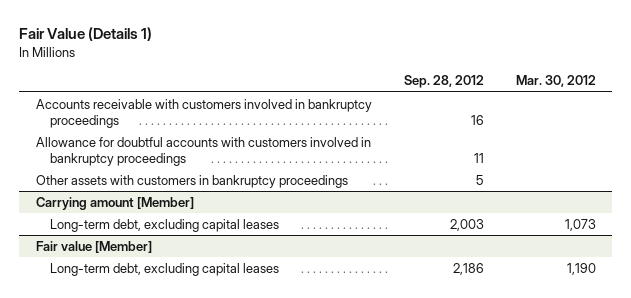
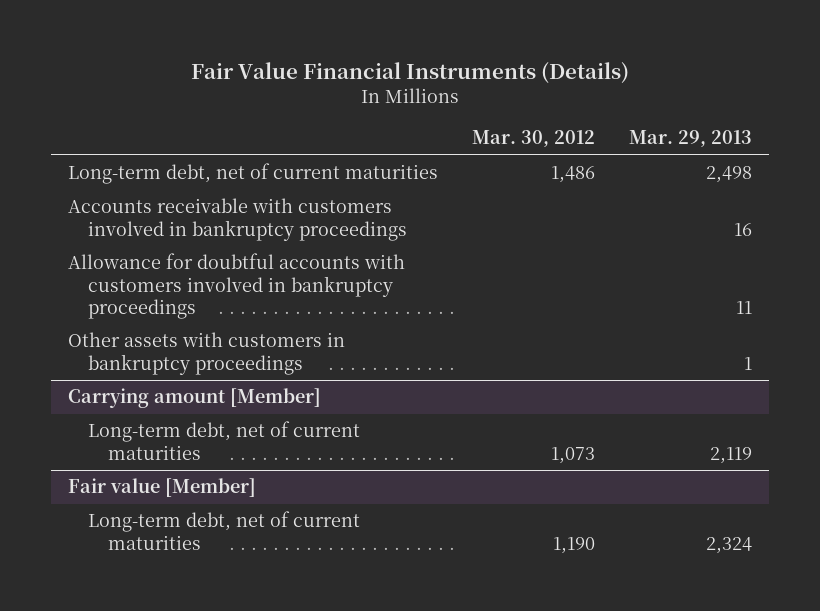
[19,27,153,42] Fair Value (Details 1) -> [190,61,629,84] Fair Value Financial Instruments (Details)
[403,75,484,89] Sep. 28, 2012 -> none
none -> [628,130,752,148] Mar. 29, 2013
none -> [68,163,439,185] Long-term debt, net of current maturities
[49,218,279,232] Long-term debt, excluding capital leases -> [87,421,360,460] Long-term debt, net of current maturities
[49,262,279,276] Long-term debt, excluding capital leases -> [87,511,360,550] Long-term debt, net of current maturities

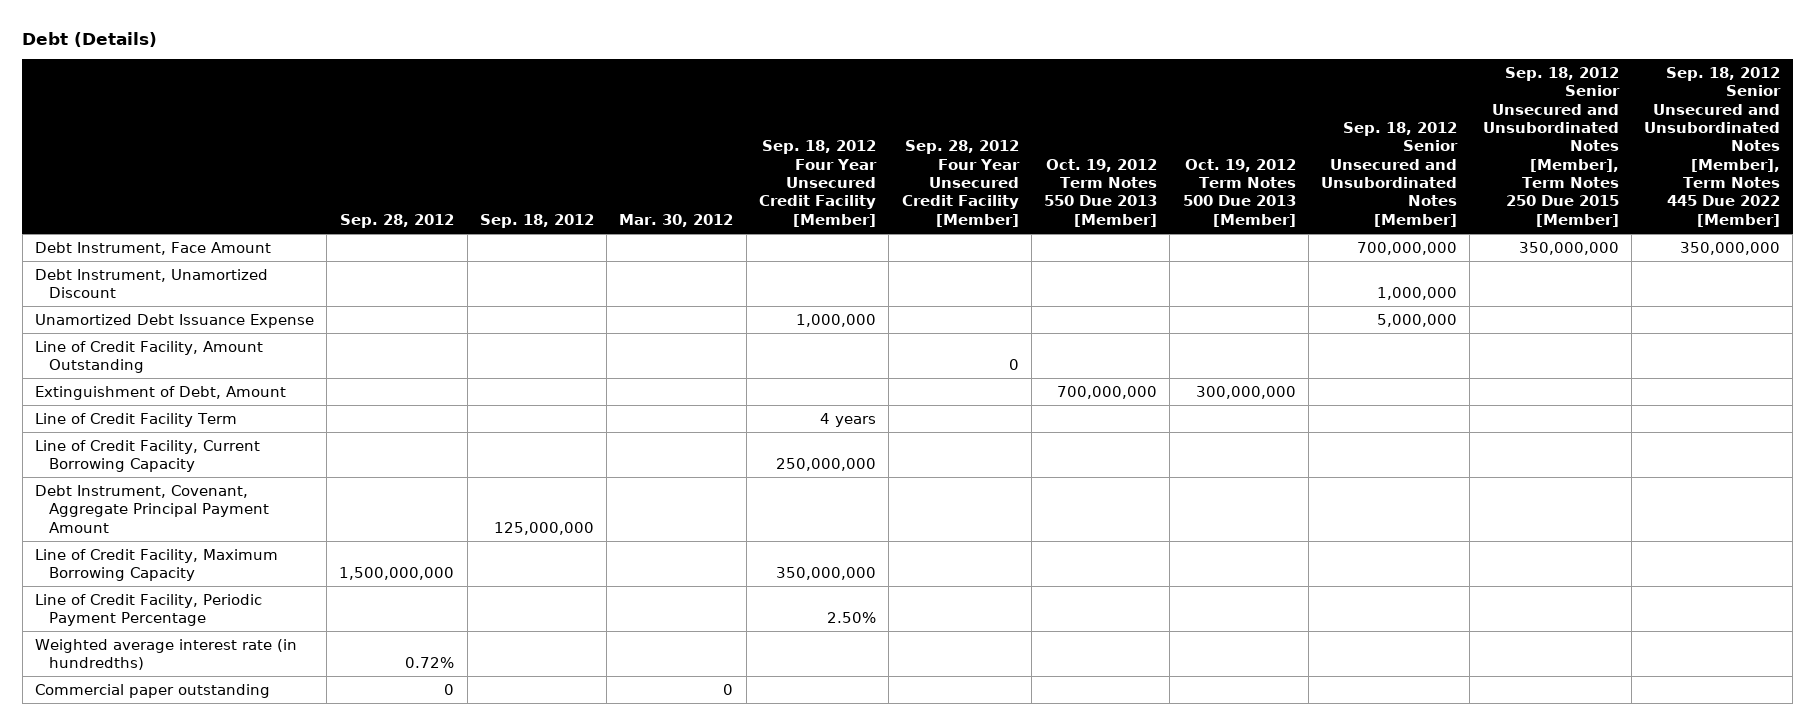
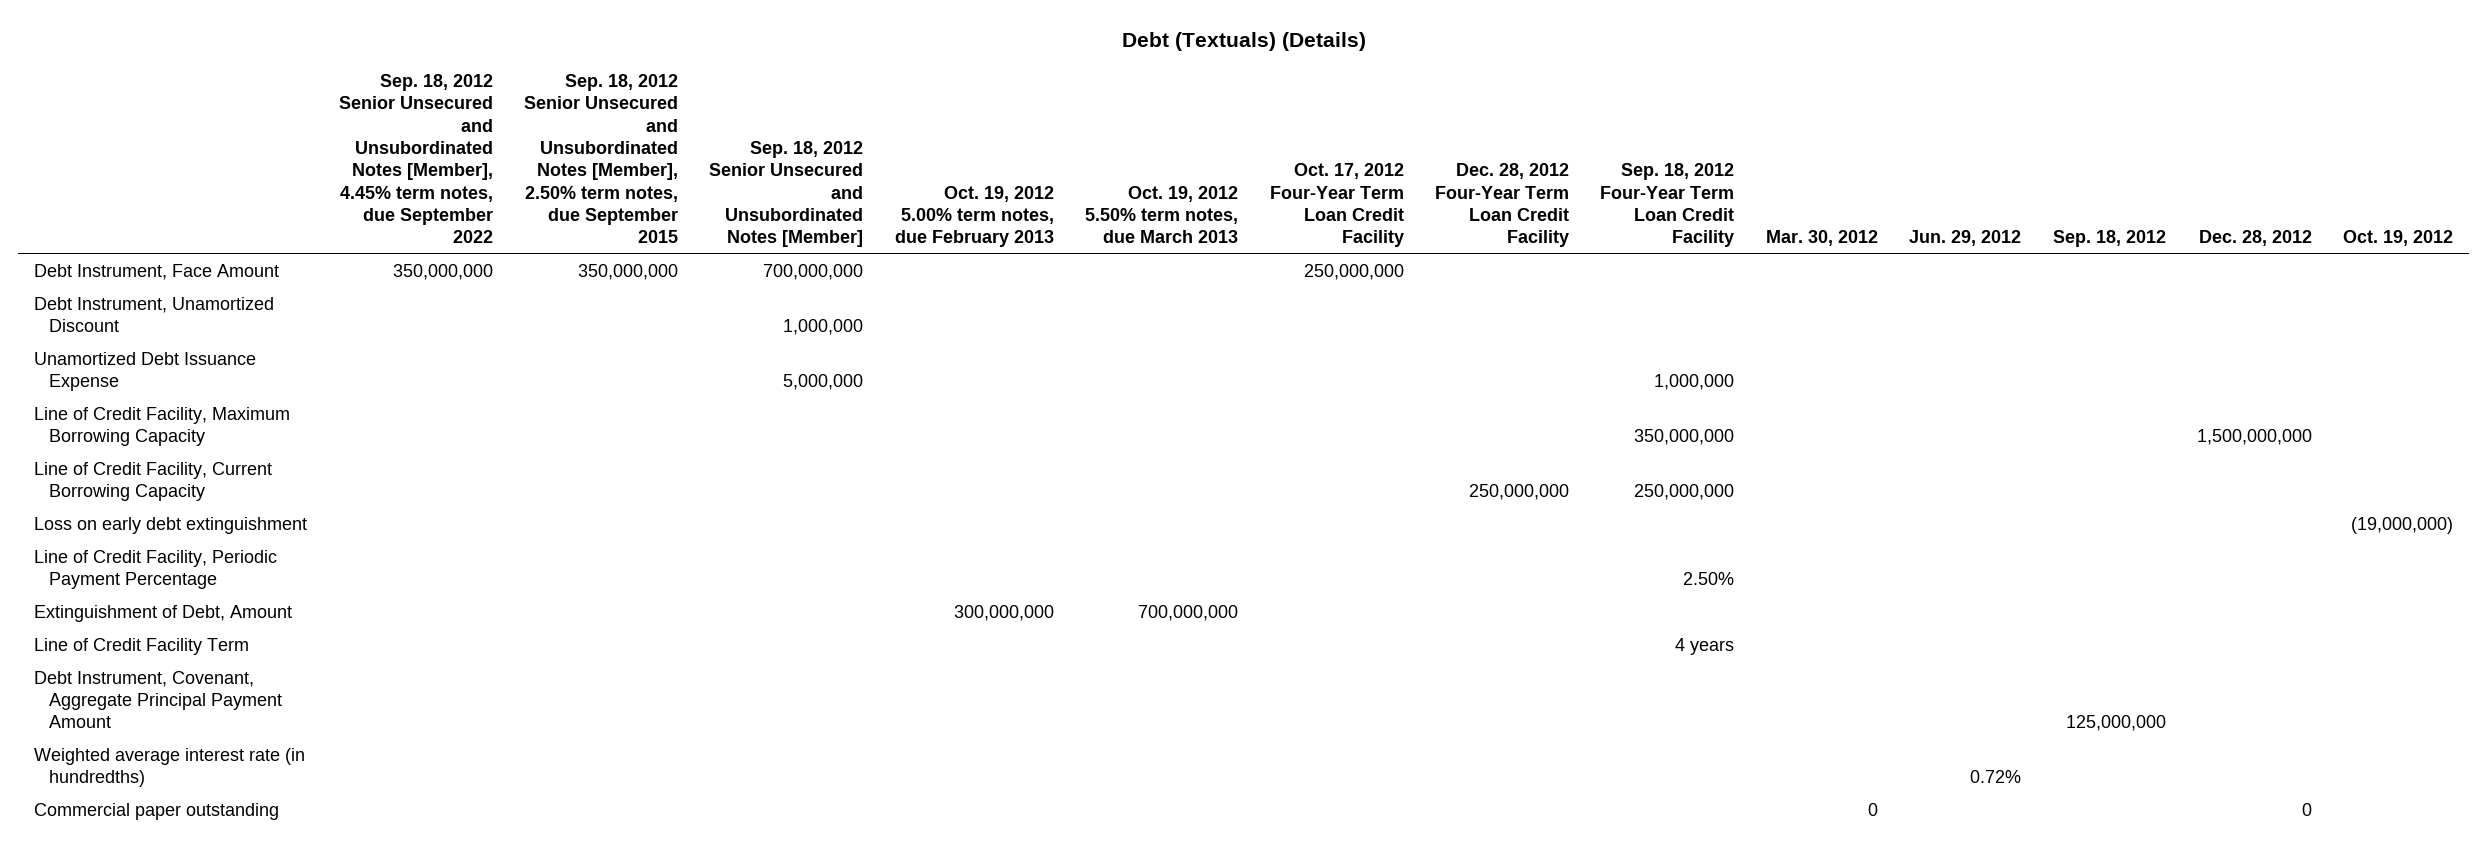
[22,31,158,47] Debt (Details) -> [1121,31,1366,51] Debt (Textuals) (Details)
[340,213,455,228] Sep. 28, 2012 -> none
[759,140,878,227] Sep. 18, 2012 Four Year Unsecured Credit Facility [Member] -> none
[901,140,1020,227] Sep. 28, 2012 Four Year Unsecured Credit Facility [Member] -> none
[1044,158,1158,227] Oct. 19, 2012 Term Notes 550 Due 2013 [Member] -> none
[1182,158,1296,227] Oct. 19, 2012 Term Notes 500 Due 2013 [Member] -> none
[1482,66,1620,227] Sep. 18, 2012 Senior Unsecured and Unsubordinated Notes [Member], Term Notes 250 Due 2015 [Member] -> none
[1644,66,1782,227] Sep. 18, 2012 Senior Unsecured and Unsubordinated Notes [Member], Term Notes 445 Due 2022 [Member] -> none
none -> [338,74,493,244] Sep. 18, 2012 Senior Unsecured and Unsubordinated Notes [Member], 4.45% term notes, due September 2022
none -> [523,74,678,244] Sep. 18, 2012 Senior Unsecured and Unsubordinated Notes [Member], 2.50% term notes, due September 2015
none -> [894,185,1054,248] Oct. 19, 2012 5.00% term notes, due February 2013
none -> [1085,185,1239,244] Oct. 19, 2012 5.50% term notes, due March 2013
none -> [1269,163,1404,248] Oct. 17, 2012 Four-Year Term Loan Credit Facility
none -> [1434,163,1569,248] Dec. 28, 2012 Four-Year Term Loan Credit Facility
none -> [1600,163,1735,248] Sep. 18, 2012 Four-Year Term Loan Credit Facility
none -> [1909,230,2022,247] Jun. 29, 2012
none -> [2198,230,2312,247] Dec. 28, 2012
none -> [2343,230,2454,247] Oct. 19, 2012
[34,340,263,374] Line of Credit Facility, Amount Outstanding -> none
[34,548,278,582] Line of Credit Facility, Maximum Borrowing Capacity -> [34,406,291,446] Line of Credit Facility, Maximum Borrowing Capacity
[34,439,260,473] Line of Credit Facility, Current Borrowing Capacity -> [34,461,273,501] Line of Credit Facility, Current Borrowing Capacity
none -> [34,516,308,534] Loss on early debt extinguishment
[34,593,262,627] Line of Credit Facility, Periodic Payment Percentage -> [34,549,278,589] Line of Credit Facility, Periodic Payment Percentage

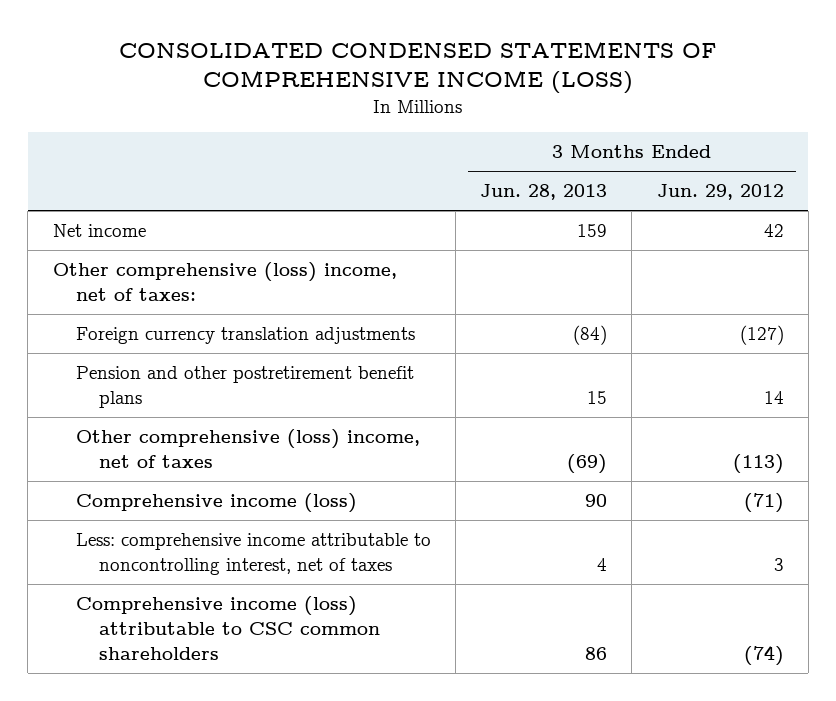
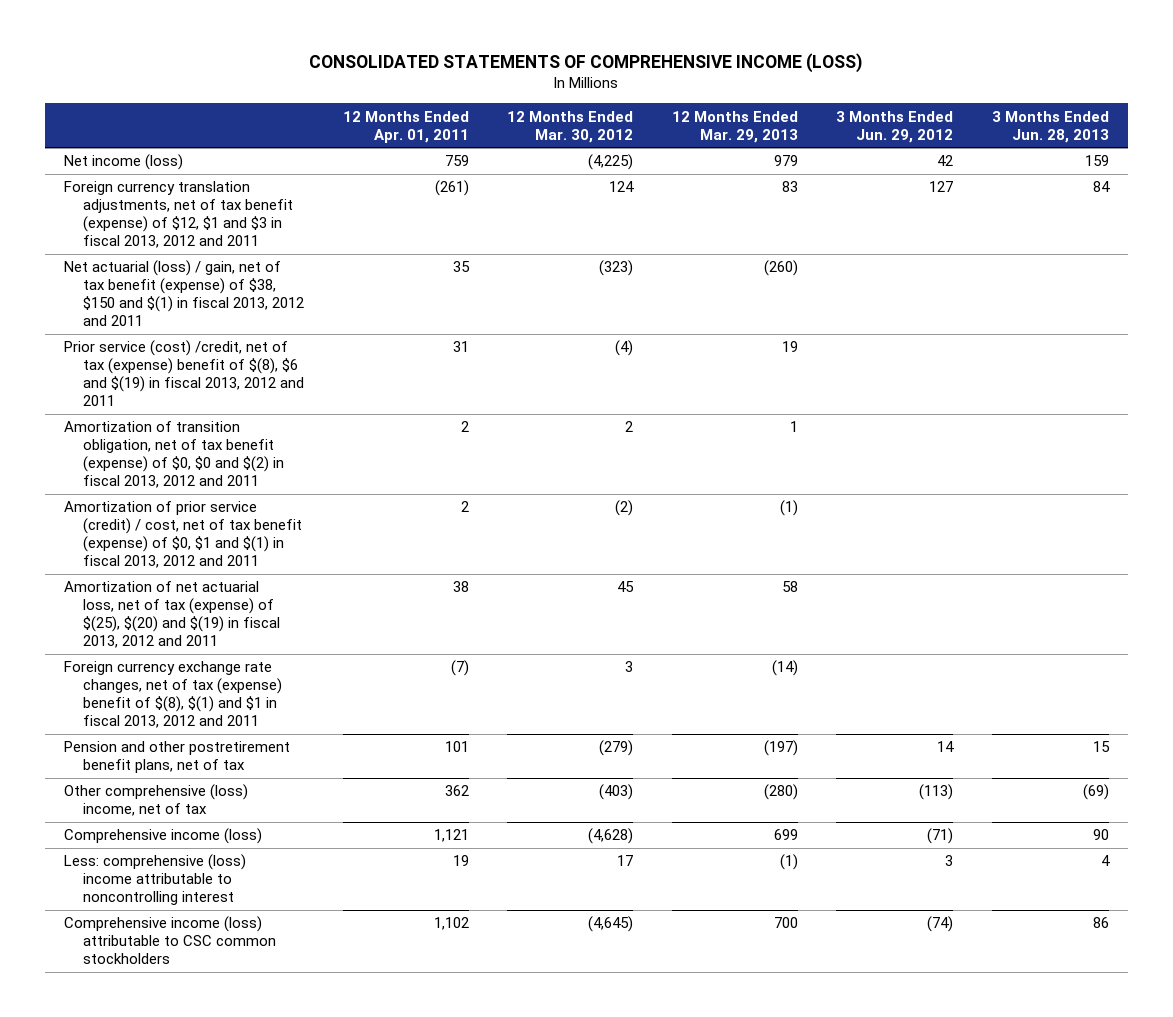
[119,40,717,95] CONSOLIDATED CONDENSED STATEMENTS OF COMPREHENSIVE INCOME (LOSS) -> [309,53,863,74] CONSOLIDATED STATEMENTS OF COMPREHENSIVE INCOME (LOSS)
none -> [342,110,469,143] 12 Months Ended Apr. 01, 2011
none -> [507,110,634,143] 12 Months Ended Mar. 30, 2012
none -> [671,110,798,143] 12 Months Ended Mar. 29, 2013
[52,262,397,301] Other comprehensive (loss) income, net of taxes: -> none
[52,224,146,238] Net income -> [64,154,184,171] Net income (loss)
[75,327,415,345] Foreign currency translation adjustments -> [64,181,294,248] Foreign currency translation adjustments, net of tax benefit (expense) of $12, $1 and $3 in fiscal 2013, 2012 and 2011
[573,325,608,346] (84) -> [1092,181,1110,193] 84
[739,325,784,346] (127) -> [929,181,954,193] 127
none -> [64,260,305,326] Net actuarial (loss) / gain, net of tax benefit (expense) of $38, $150 and $(1) in fiscal 2013, 2012 and 2011
none -> [64,340,305,406] Prior service (cost) /credit, net of tax (expense) benefit of $(8), $6 and $(19) in fiscal 2013, 2012 and 2011
none -> [64,421,285,488] Amortization of transition obligation, net of tax benefit (expense) of $0, $0 and $(2) in fiscal 2013, 2012 and 2011
none -> [64,501,303,568] Amortization of prior service (credit) / cost, net of tax benefit (expense) of $0, $1 and $(1) in fiscal 2013, 2012 and 2011
none -> [64,581,281,648] Amortization of net actuarial loss, net of tax (expense) of $(25), $(20) and $(19) in fiscal 2013, 2012 and 2011
none -> [64,661,283,728] Foreign currency exchange rate changes, net of tax (expense) benefit of $(8), $(1) and $1 in fiscal 2013, 2012 and 2011
[75,366,414,408] Pension and other postretirement benefit plans -> [64,741,291,774] Pension and other postretirement benefit plans, net of tax
[75,429,420,468] Other comprehensive (loss) income, net of taxes -> [64,784,249,817] Other comprehensive (loss) income, net of tax
[75,533,431,575] Less: comprehensive income attributable to noncontrolling interest, net of taxes -> [64,854,247,906] Less: comprehensive (loss) income attributable to noncontrolling interest
[75,596,381,660] Comprehensive income (loss) attributable to CSC common shareholders -> [64,916,277,965] Comprehensive income (loss) attributable to CSC common stockholders

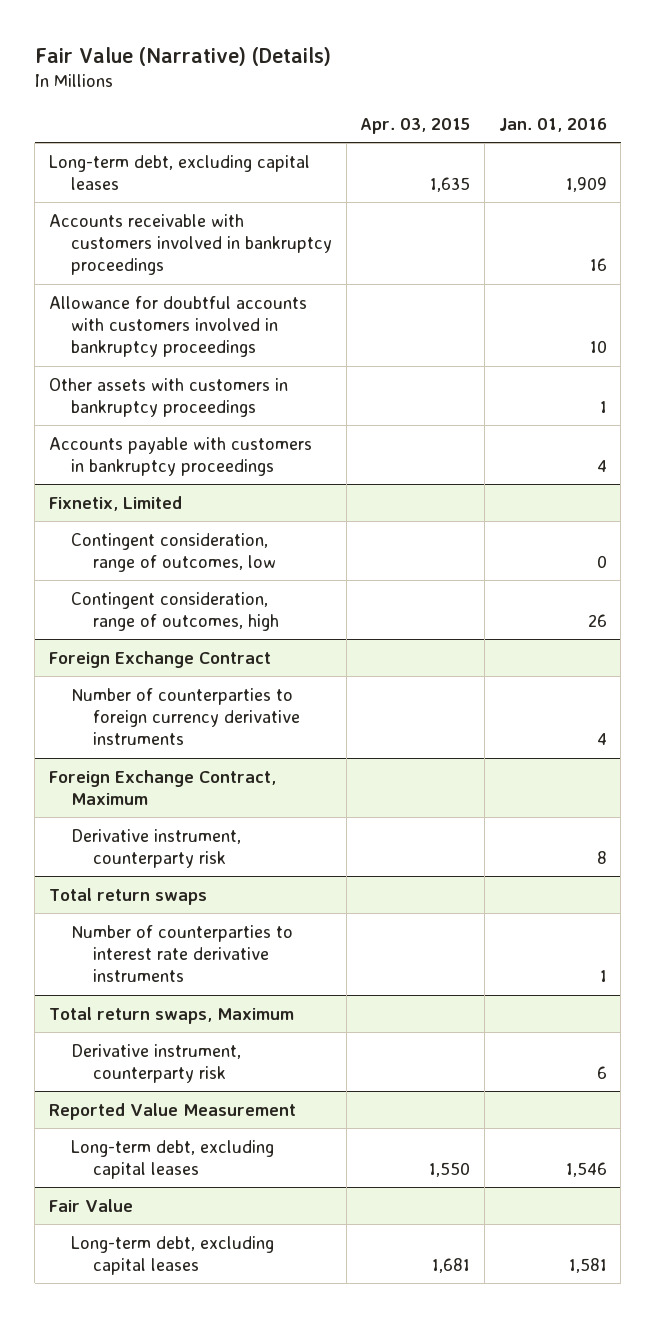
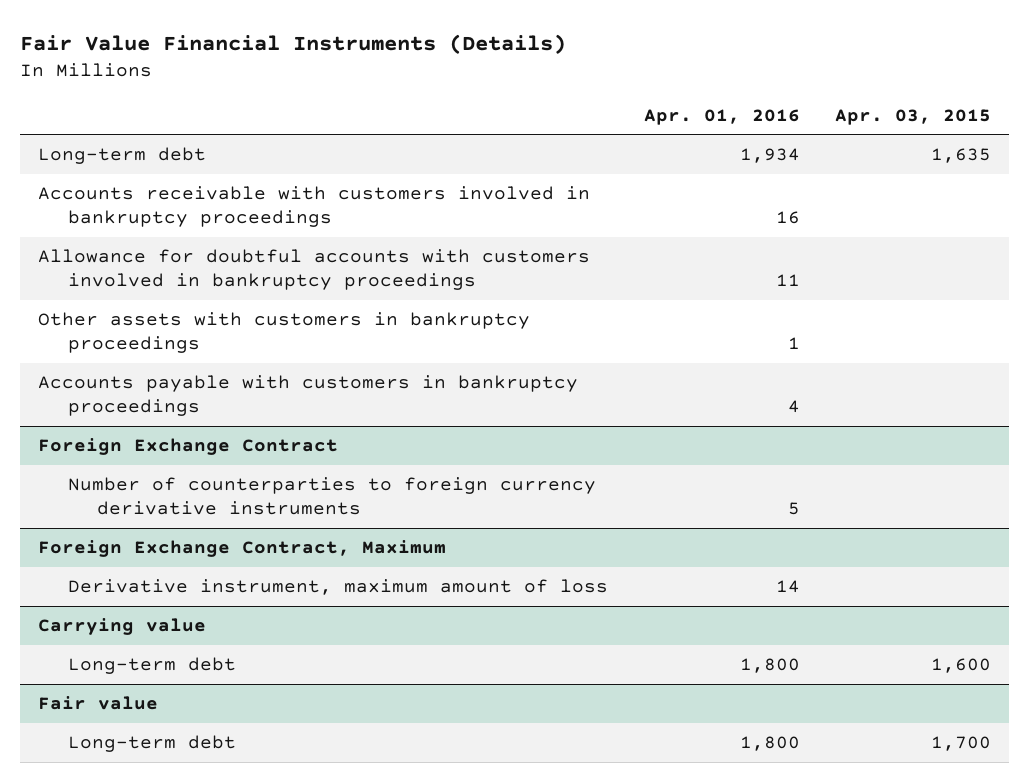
[34,46,331,66] Fair Value (Narrative) (Details) -> [19,34,566,55] Fair Value Financial Instruments (Details)
[498,118,607,133] Jan. 01, 2016 -> none
none -> [643,108,800,125] Apr. 01, 2016
[48,154,310,190] Long-term debt, excluding capital leases -> [37,147,206,165] Long-term debt
[48,495,182,511] Fixnetix, Limited -> none
[71,532,277,572] Contingent consideration, range of outcomes, low -> none
[71,591,280,631] Contingent consideration, range of outcomes, high -> none
[48,887,207,905] Total return swaps -> none
[71,924,294,983] Number of counterparties to interest rate derivative instruments -> none
[48,1006,294,1024] Total return swaps, Maximum -> none
[71,1043,242,1083] Derivative instrument, counterparty risk -> none
[71,828,242,868] Derivative instrument, counterparty risk -> [67,579,608,596] Derivative instrument, maximum amount of loss
[48,1102,296,1120] Reported Value Measurement -> [37,618,206,636] Carrying value
[71,1139,275,1179] Long-term debt, excluding capital leases -> [67,657,236,675] Long-term debt
[429,1161,471,1177] 1,550 -> [931,658,992,674] 1,600
[48,1198,133,1212] Fair Value -> [37,696,158,711] Fair value
[71,1235,275,1275] Long-term debt, excluding capital leases -> [67,735,236,753] Long-term debt
[432,1257,471,1273] 1,681 -> [931,736,992,752] 1,700

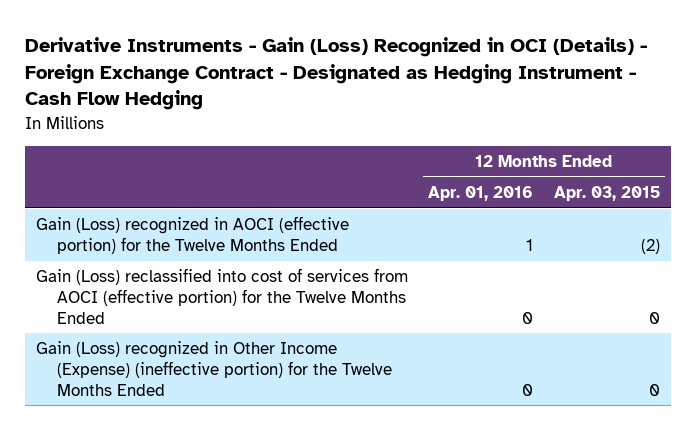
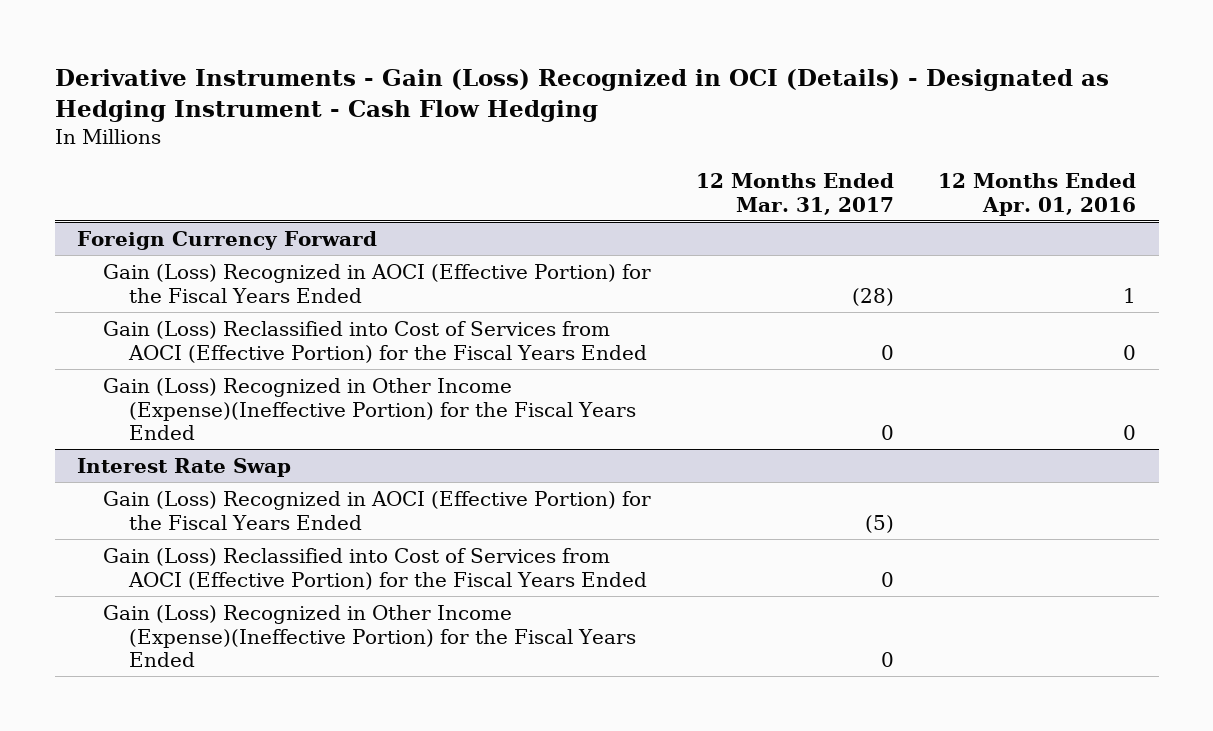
[25,36,648,111] Derivative Instruments - Gain (Loss) Recognized in OCI (Details) - Foreign Exchange Contract - Designated as Hedging Instrument - Cash Flow Hedging -> [54,68,1109,122] Derivative Instruments - Gain (Loss) Recognized in OCI (Details) - Designated as Hedging Instrument - Cash Flow Hedging
[554,186,661,202] Apr. 03, 2015 -> none
none -> [695,172,894,215] 12 Months Ended Mar. 31, 2017
[35,216,349,254] Gain (Loss) recognized in AOCI (effective portion) for the Twelve Months Ended -> none
[35,268,408,324] Gain (Loss) reclassified into cost of services from AOCI (effective portion) for the Twelve Months Ended -> none
[35,341,392,396] Gain (Loss) recognized in Other Income (Expense) (ineffective portion) for the Twelve Months Ended -> none
none -> [76,230,377,250] Foreign Currency Forward
none -> [103,263,652,303] Gain (Loss) Recognized in AOCI (Effective Portion) for the Fiscal Years Ended
none -> [103,320,648,363] Gain (Loss) Reclassified into Cost of Services from AOCI (Effective Portion) for the Fiscal Years Ended
none -> [103,377,637,441] Gain (Loss) Recognized in Other Income (Expense)(Ineffective Portion) for the Fiscal Years Ended
none -> [76,457,291,477] Interest Rate Swap
none -> [103,490,652,530] Gain (Loss) Recognized in AOCI (Effective Portion) for the Fiscal Years Ended
none -> [103,547,648,590] Gain (Loss) Reclassified into Cost of Services from AOCI (Effective Portion) for the Fiscal Years Ended
none -> [103,604,637,668] Gain (Loss) Recognized in Other Income (Expense)(Ineffective Portion) for the Fiscal Years Ended

